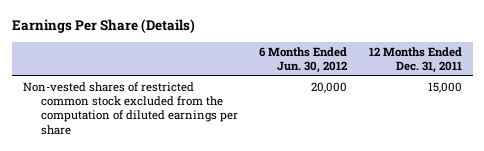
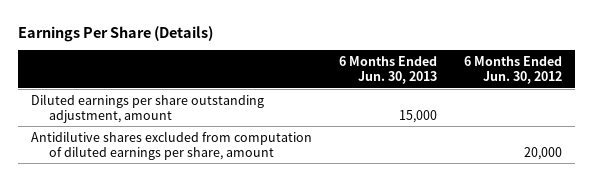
[368,46,462,73] 12 Months Ended Dec. 31, 2011 -> none
none -> [339,56,438,85] 6 Months Ended Jun. 30, 2013
none -> [31,93,265,123] Diluted earnings per share outstanding adjustment, amount
[22,82,238,135] Non-vested shares of restricted common stock excluded from the computation of diluted earnings per share -> [31,130,313,160] Antidilutive shares excluded from computation of diluted earnings per share, amount

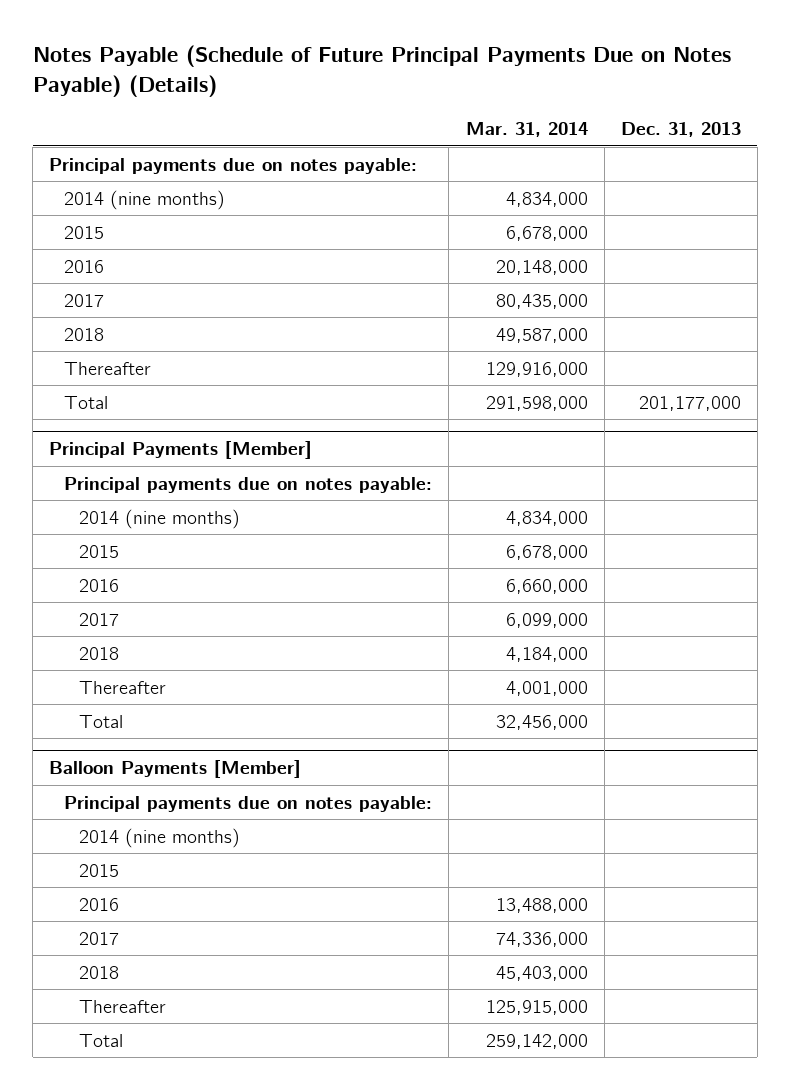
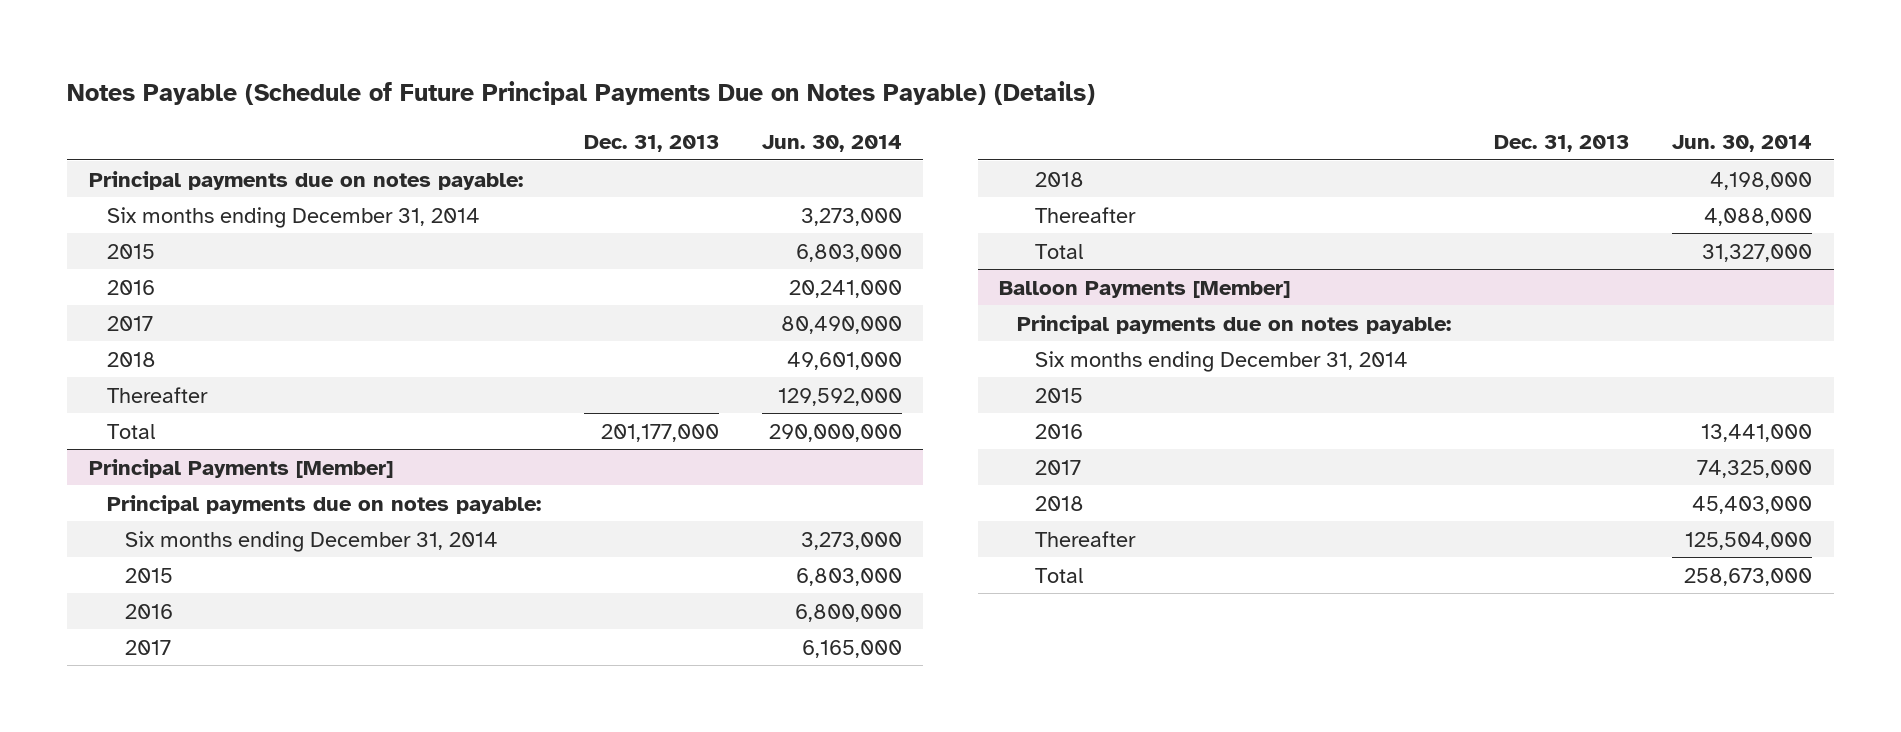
[465,122,588,138] Mar. 31, 2014 -> none
none -> [761,134,902,152] Jun. 30, 2014
[64,189,226,210] 2014 (nine months) -> [106,206,480,228] Six months ending December 31, 2014
[79,508,241,529] 2014 (nine months) -> [125,530,499,552] Six months ending December 31, 2014
[79,827,241,848] 2014 (nine months) -> [1035,350,1409,372] Six months ending December 31, 2014

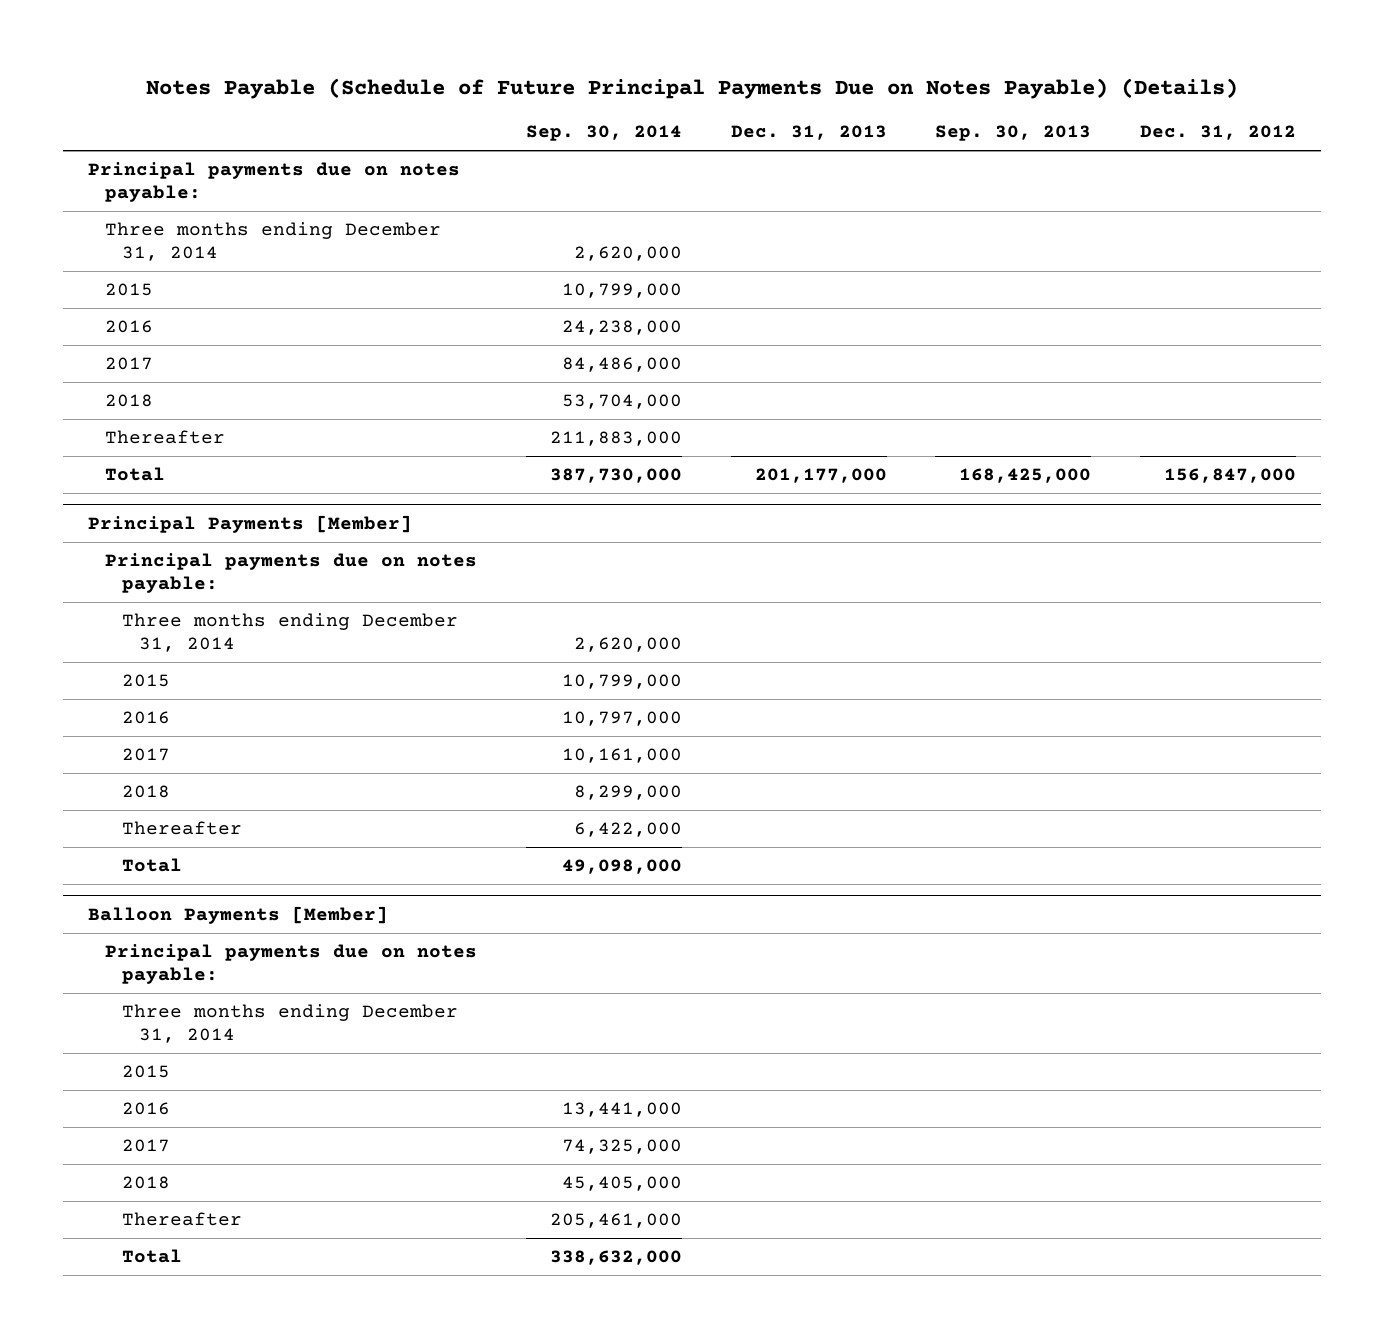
[761,134,902,152] Jun. 30, 2014 -> none
none -> [525,125,682,142] Sep. 30, 2014
none -> [935,125,1092,142] Sep. 30, 2013
none -> [1140,125,1297,141] Dec. 31, 2012
[106,206,480,228] Six months ending December 31, 2014 -> [104,222,441,262] Three months ending December 31, 2014
[125,530,499,552] Six months ending December 31, 2014 -> [122,613,459,653] Three months ending December 31, 2014
[1035,350,1409,372] Six months ending December 31, 2014 -> [122,1004,459,1044] Three months ending December 31, 2014

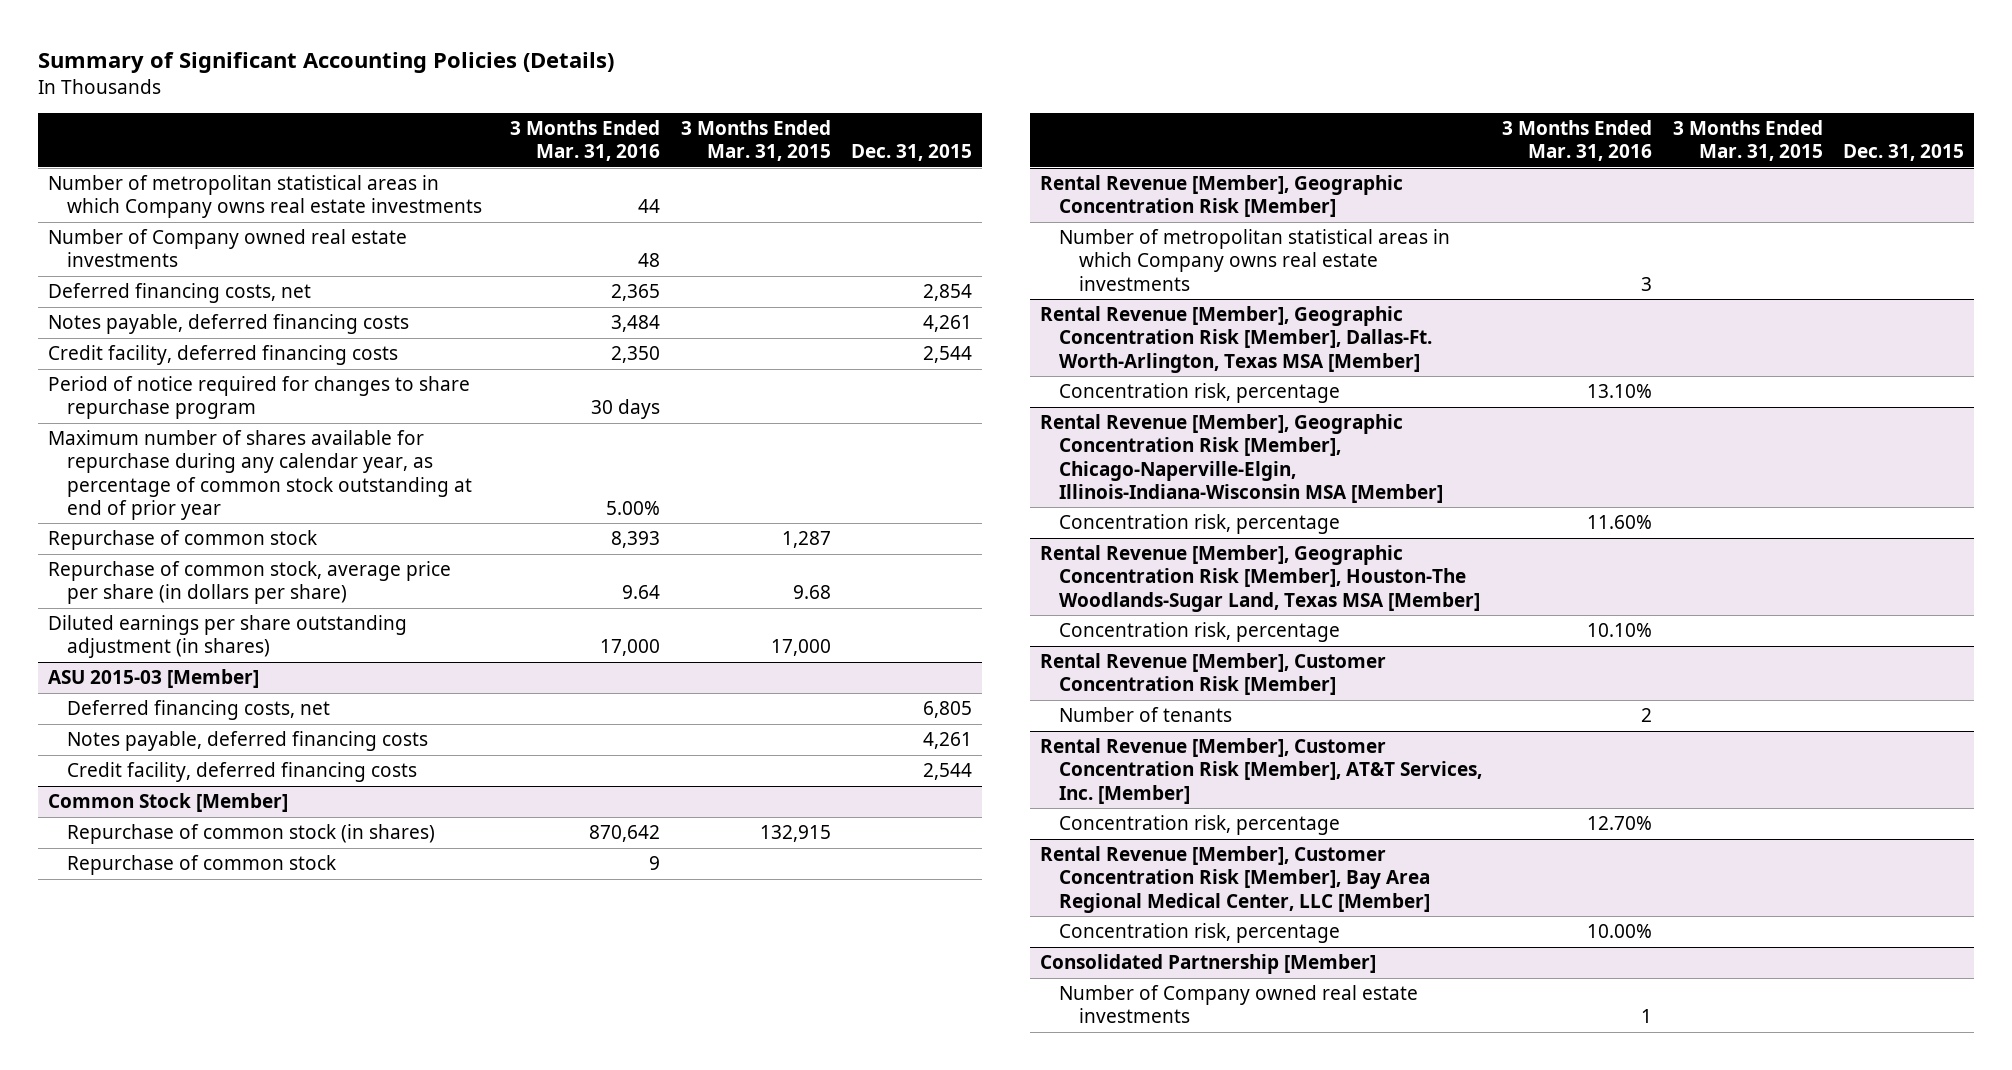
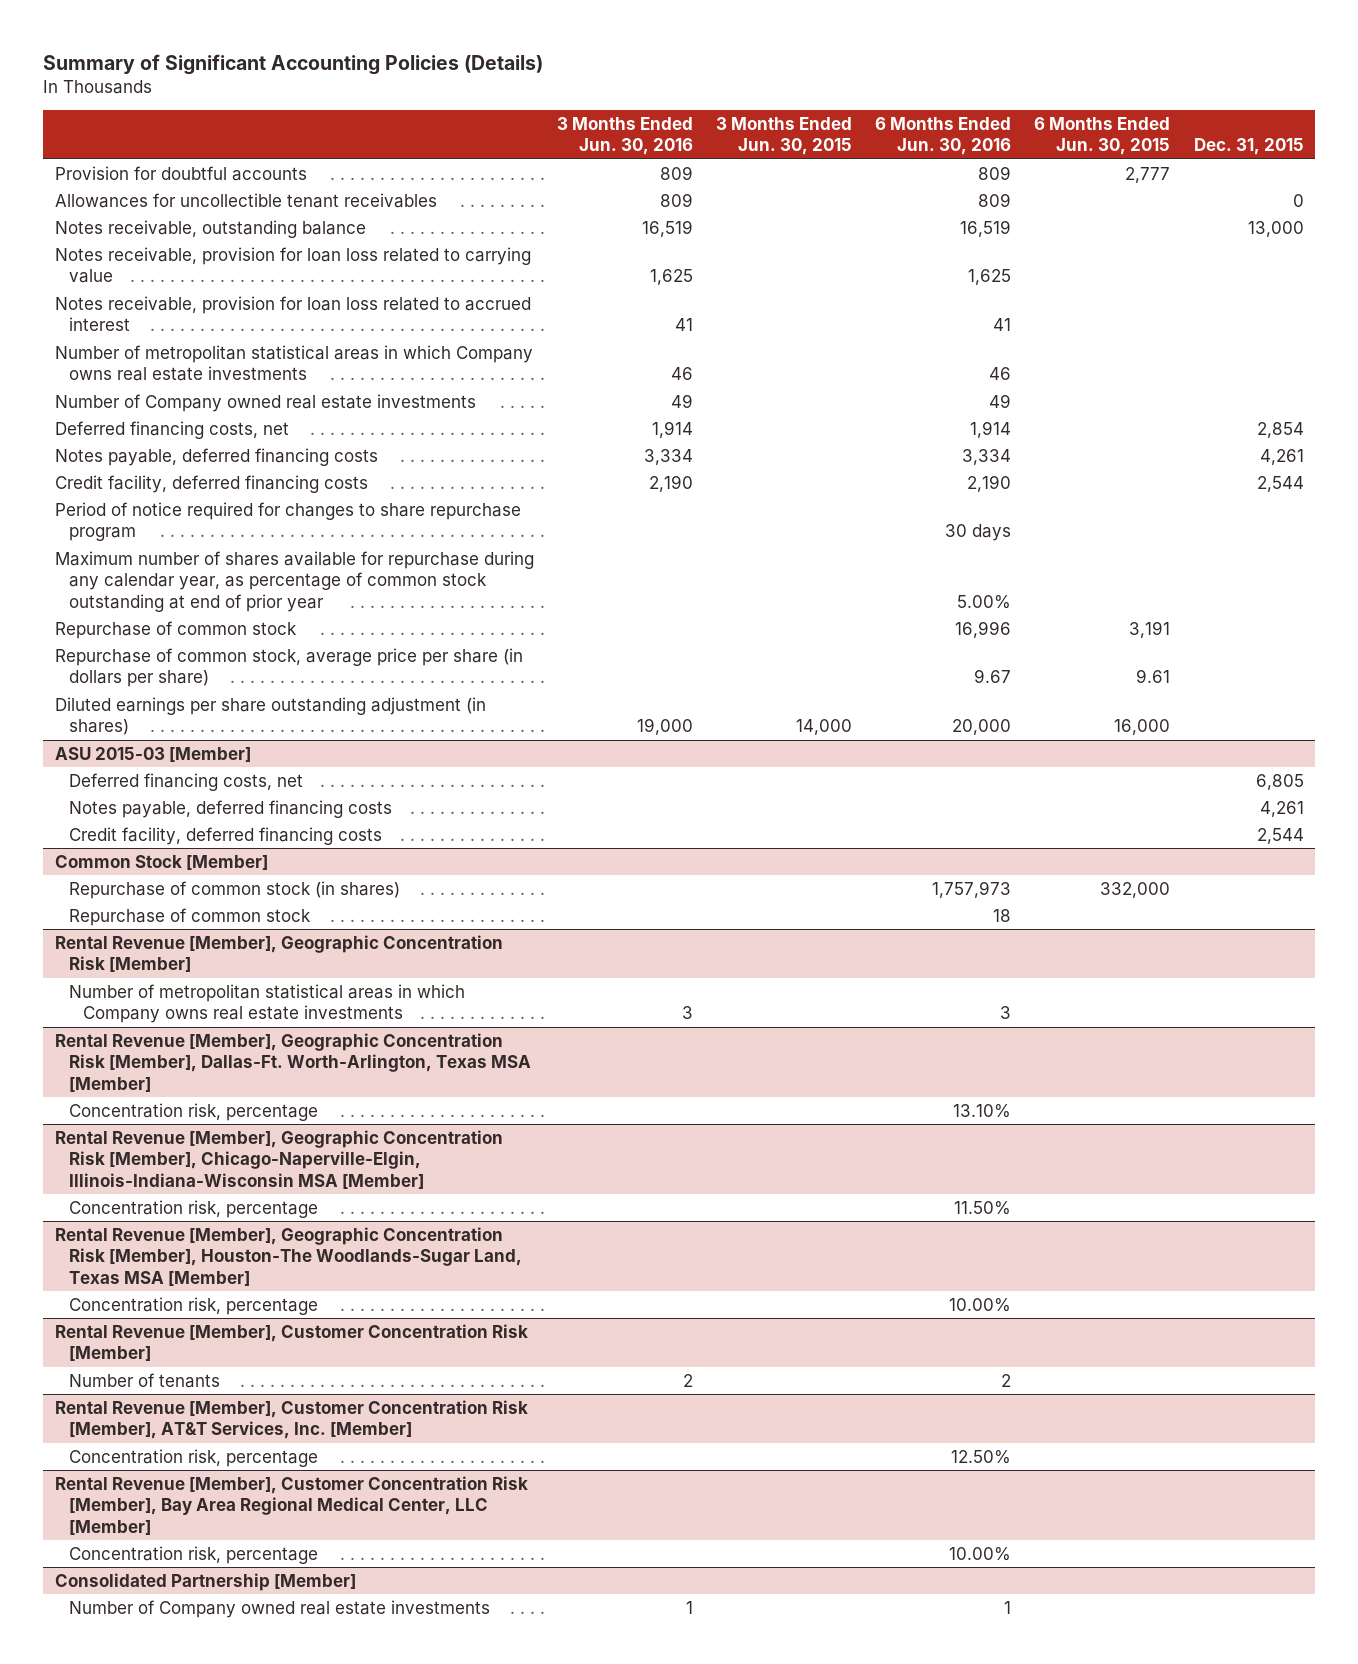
[510,120,661,162] 3 Months Ended Mar. 31, 2016 -> none
[680,120,831,162] 3 Months Ended Mar. 31, 2015 -> none
none -> [556,116,693,156] 3 Months Ended Jun. 30, 2016
none -> [716,116,853,156] 3 Months Ended Jun. 30, 2015
none -> [875,116,1012,156] 6 Months Ended Jun. 30, 2016
none -> [1034,116,1171,156] 6 Months Ended Jun. 30, 2015
none -> [54,165,307,181] Provision for doubtful accounts
none -> [54,192,437,208] Allowances for uncollectible tenant receivables
none -> [54,219,366,238] Notes receivable, outstanding balance
none -> [54,246,531,284] Notes receivable, provision for loan loss related to carrying value
none -> [54,295,531,332] Notes receivable, provision for loan loss related to accrued interest

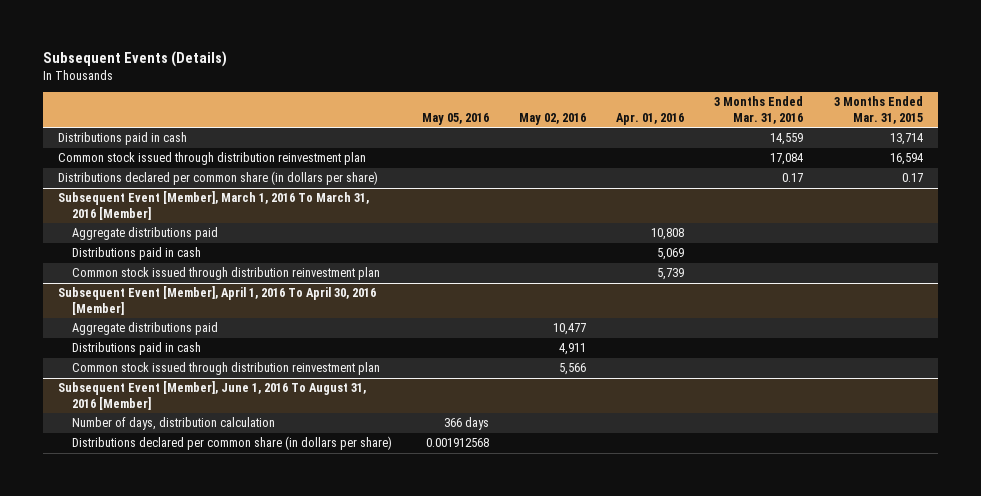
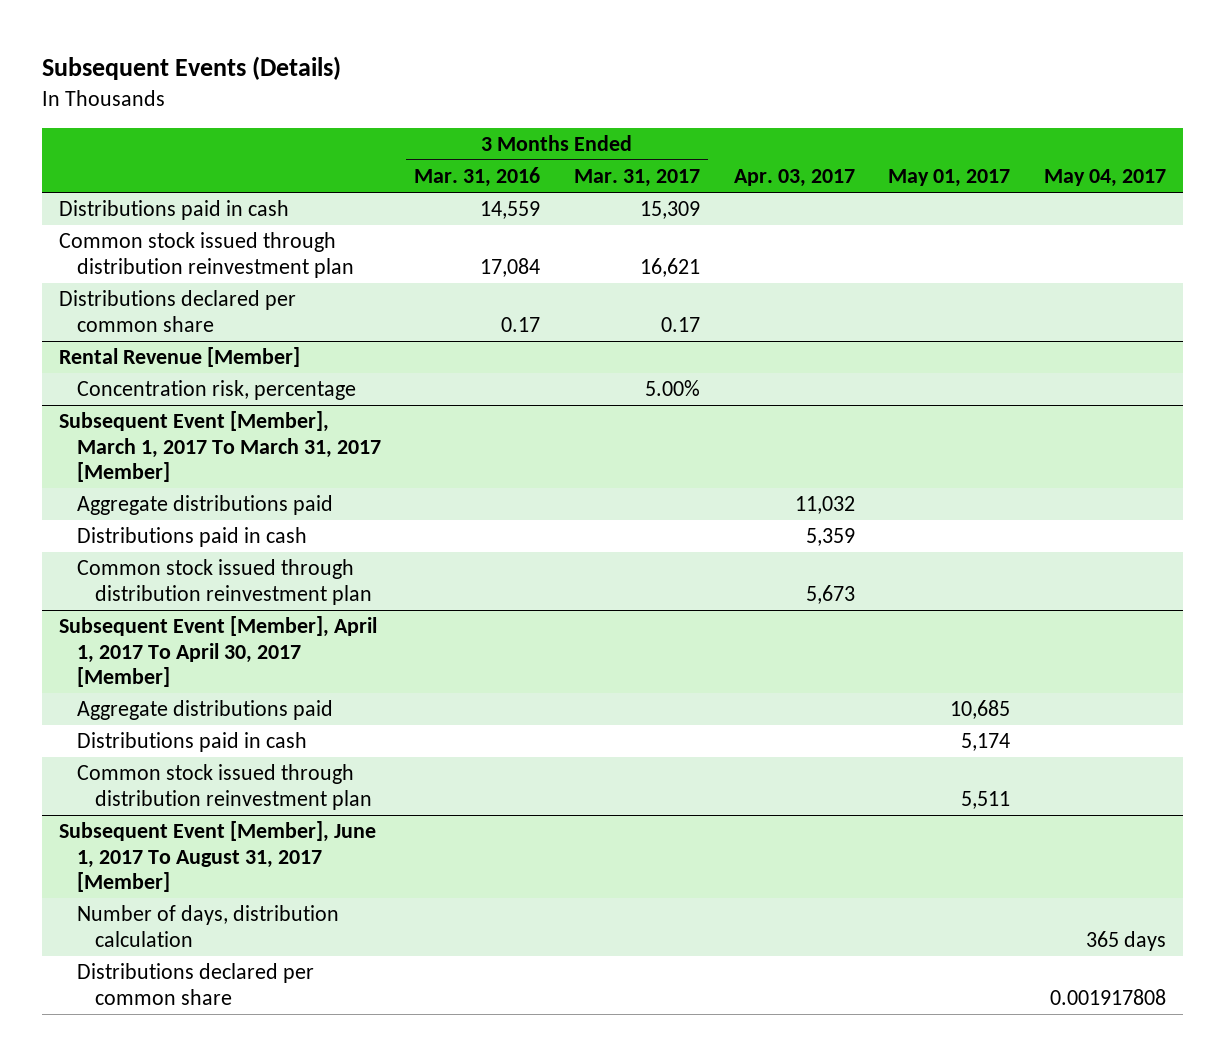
[421,112,489,125] May 05, 2016 -> none
[519,112,587,125] May 02, 2016 -> none
[616,112,685,125] Apr. 01, 2016 -> none
[833,96,923,124] 3 Months Ended Mar. 31, 2015 -> none
none -> [574,169,701,188] Mar. 31, 2017
none -> [733,169,855,188] Apr. 03, 2017
none -> [888,169,1011,188] May 01, 2017
none -> [1044,169,1167,188] May 04, 2017
[58,171,379,186] Distributions declared per common share (in dollars per share) -> [58,290,296,332] Distributions declared per common share
none -> [58,347,300,368] Rental Revenue [Member]
none -> [76,380,356,401] Concentration risk, percentage
[58,191,370,220] Subsequent Event [Member], March 1, 2016 To March 31, 2016 [Member] -> [58,411,381,483] Subsequent Event [Member], March 1, 2017 To March 31, 2017 [Member]
[58,286,377,315] Subsequent Event [Member], April 1, 2016 To April 30, 2016 [Member] -> [58,616,377,688] Subsequent Event [Member], April 1, 2017 To April 30, 2017 [Member]
[58,381,367,410] Subsequent Event [Member], June 1, 2016 To August 31, 2016 [Member] -> [58,821,376,893] Subsequent Event [Member], June 1, 2017 To August 31, 2017 [Member]
[71,436,392,451] Distributions declared per common share (in dollars per share) -> [76,963,314,1005] Distributions declared per common share

